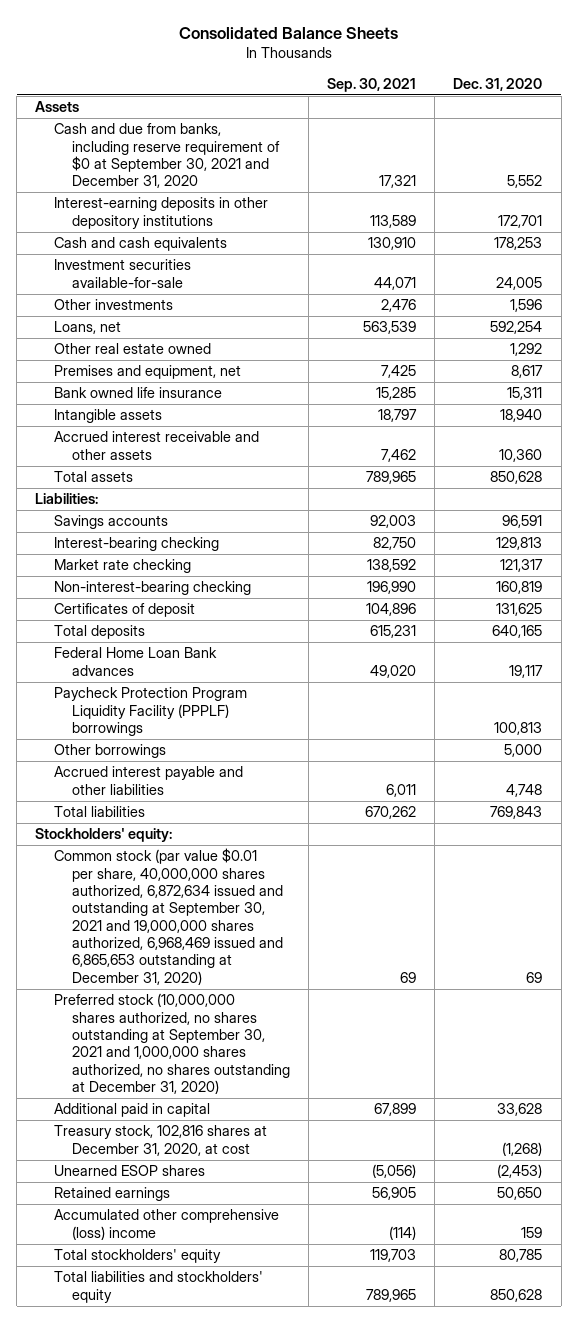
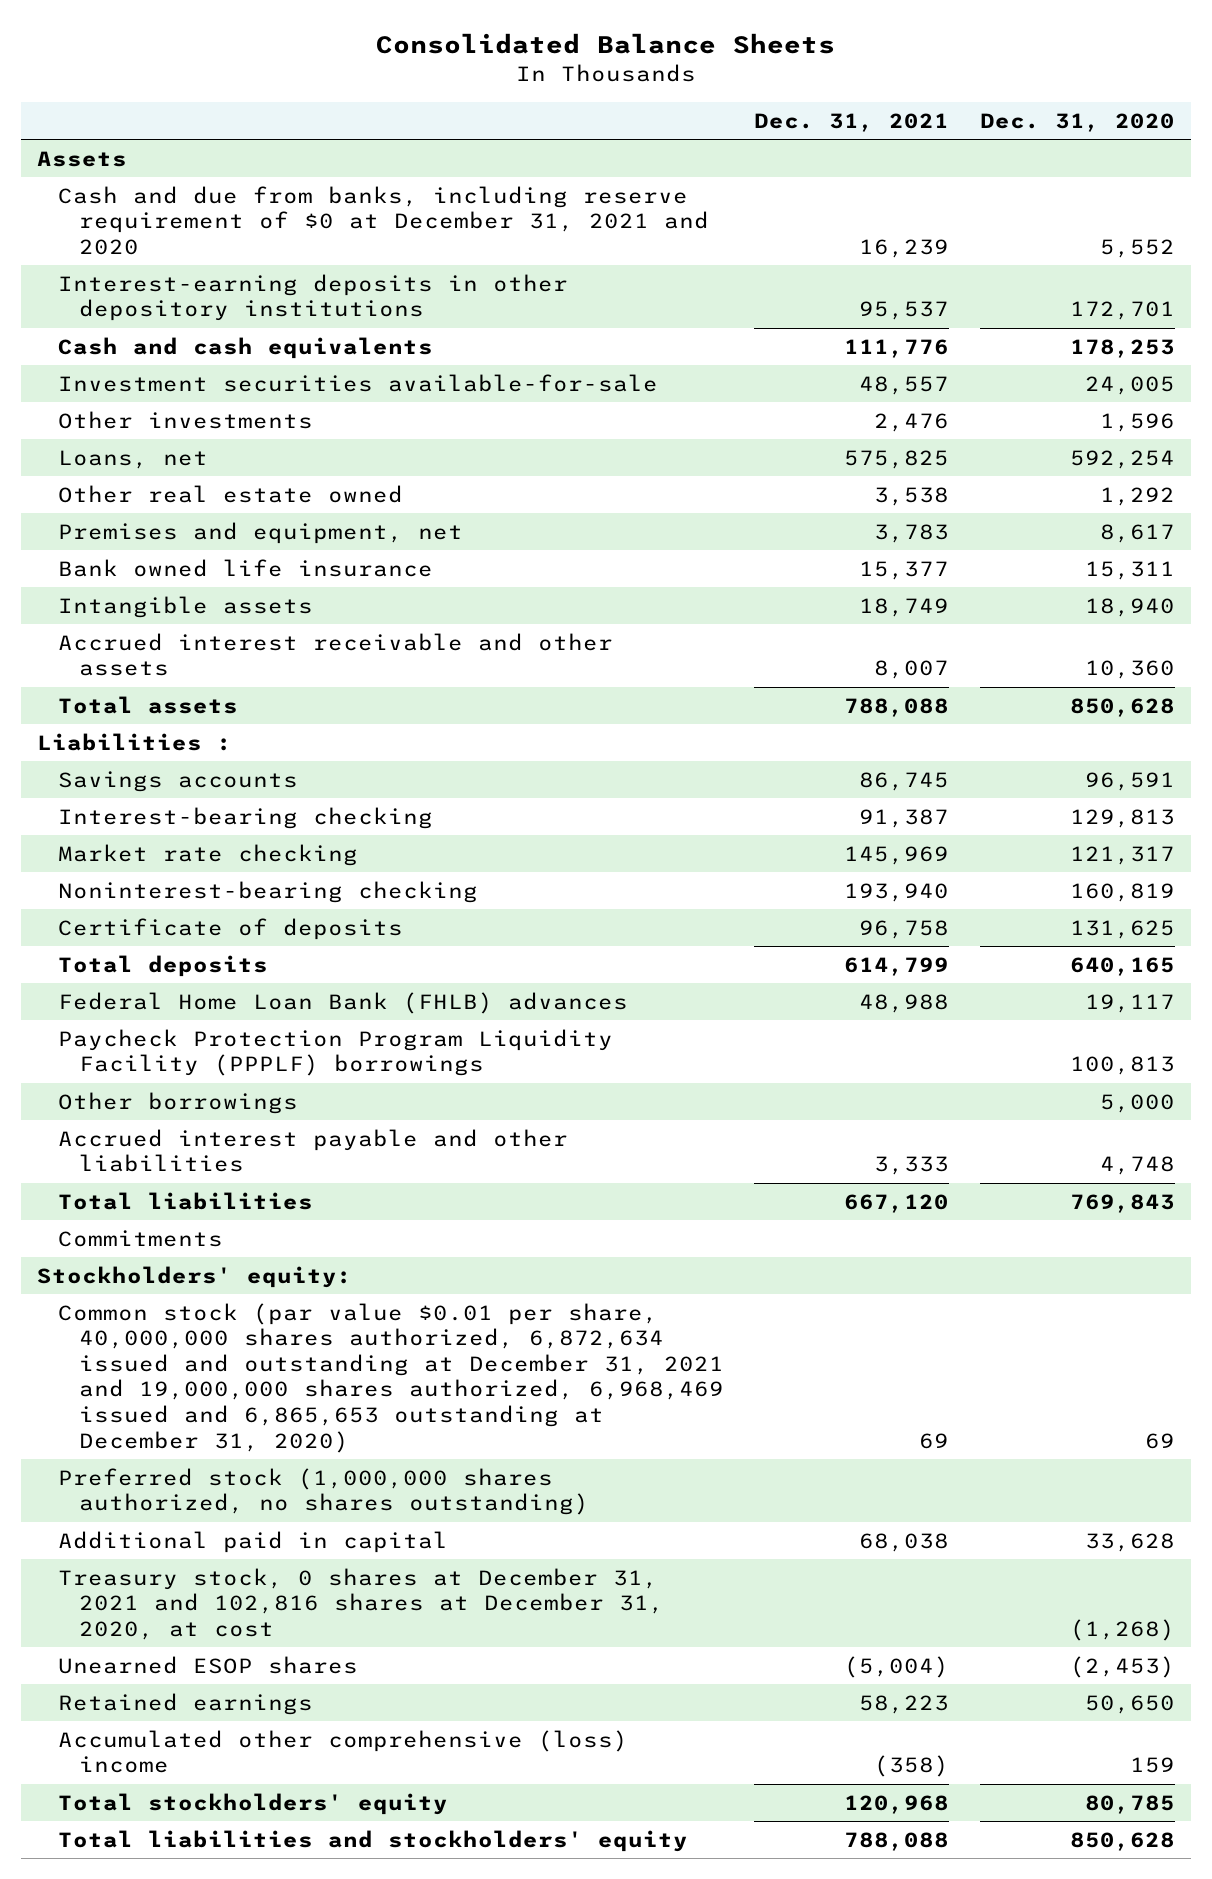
[327,77,417,92] Sep. 30, 2021 -> none
none -> [754,112,950,132] Dec. 31, 2021
[53,123,280,189] Cash and due from banks, including reserve requirement of $0 at September 30, 2021 and December 31, 2020 -> [57,185,709,255] Cash and due from banks, including reserve requirement of $0 at December 31, 2021 and 2020
[35,493,99,505] Liabilities: -> [36,732,232,751] Liabilities :
[53,581,251,596] Non-interest-bearing checking -> [57,880,478,903] Noninterest-bearing checking
[53,603,195,618] Certificates of deposit -> [57,917,403,940] Certificate of deposits
[53,647,217,676] Federal Home Loan Bank advances -> [57,991,628,1014] Federal Home Loan Bank (FHLB) advances
none -> [57,1229,223,1247] Commitments
[53,848,283,985] Common stock (par value $0.01 per share, 40,000,000 shares authorized, 6,872,634 issued and outstanding at September 30, 2021 and 19,000,000 shares authorized, 6,968,469 issued and 6,865,653 outstanding at December 31, 2020) -> [57,1302,724,1453] Common stock (par value $0.01 per share, 40,000,000 shares authorized, 6,872,634 issued and outstanding at December 31, 2021 and 19,000,000 shares authorized, 6,968,469 issued and 6,865,653 outstanding at December 31, 2020)
[53,993,290,1095] Preferred stock (10,000,000 shares authorized, no shares outstanding at September 30, 2021 and 1,000,000 shares authorized, no shares outstanding at December 31, 2020) -> [57,1467,589,1516] Preferred stock (1,000,000 shares authorized, no shares outstanding)
[53,1125,267,1156] Treasury stock, 102,816 shares at December 31, 2020, at cost -> [57,1567,664,1640] Treasury stock, 0 shares at December 31, 2021 and 102,816 shares at December 31, 2020, at cost

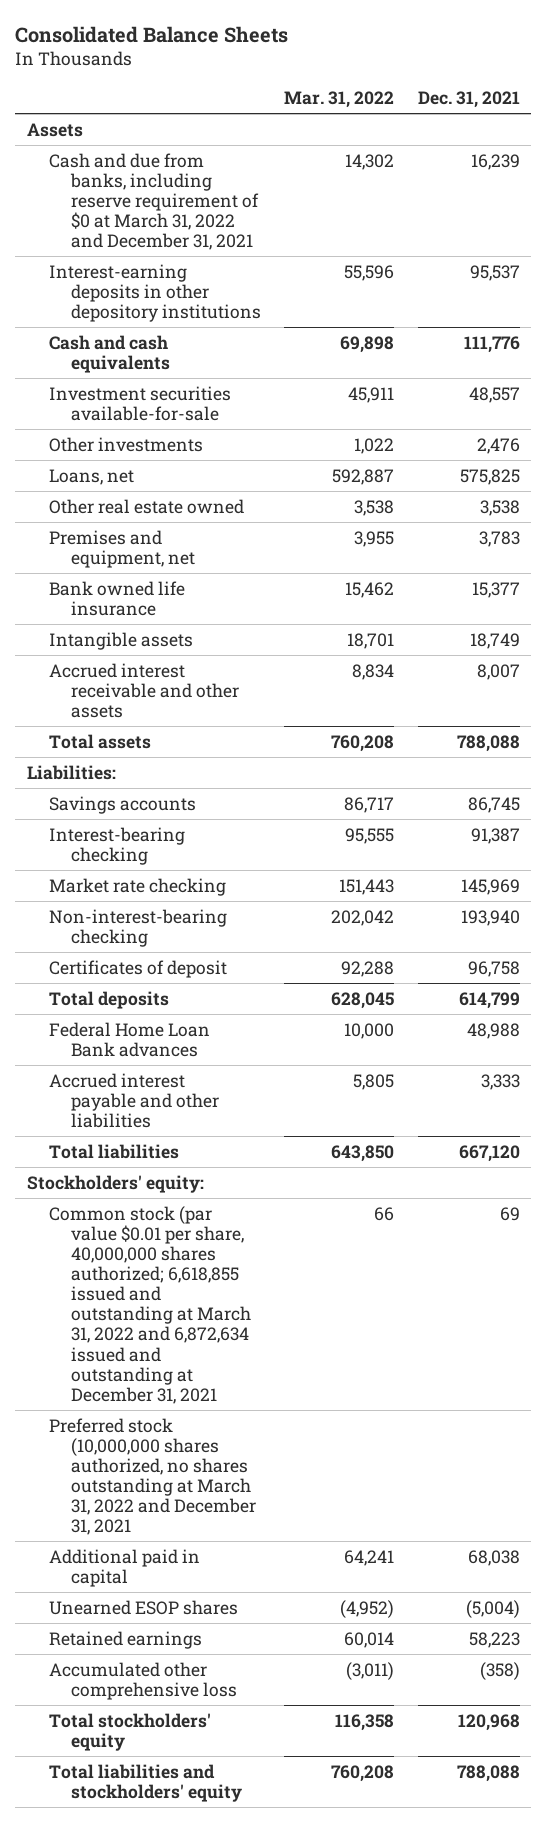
[980,112,1176,132] Dec. 31, 2020 -> none
none -> [284,90,395,108] Mar. 31, 2022
[57,185,709,255] Cash and due from banks, including reserve requirement of $0 at December 31, 2021 and 2020 -> [48,152,259,251] Cash and due from banks, including reserve requirement of $0 at March 31, 2022 and December 31, 2021
[36,732,232,751] Liabilities : -> [26,764,116,780] Liabilities:
[57,880,478,903] Noninterest-bearing checking -> [48,908,227,947] Non-interest-bearing checking
[57,917,403,940] Certificate of deposits -> [48,959,227,978] Certificates of deposit
[57,1028,613,1077] Paycheck Protection Program Liquidity Facility (PPPLF) borrowings -> none
[57,1091,298,1114] Other borrowings -> none
[57,991,628,1014] Federal Home Loan Bank (FHLB) advances -> [48,1021,210,1057] Federal Home Loan Bank advances
[57,1229,223,1247] Commitments -> none
[57,1302,724,1453] Common stock (par value $0.01 per share, 40,000,000 shares authorized, 6,872,634 issued and outstanding at December 31, 2021 and 19,000,000 shares authorized, 6,968,469 issued and 6,865,653 outstanding at December 31, 2020) -> [48,1205,251,1404] Common stock (par value $0.01 per share, 40,000,000 shares authorized; 6,618,855 issued and outstanding at March 31, 2022 and 6,872,634 issued and outstanding at December 31, 2021
[57,1467,589,1516] Preferred stock (1,000,000 shares authorized, no shares outstanding) -> [48,1417,256,1536] Preferred stock (10,000,000 shares authorized, no shares outstanding at March 31, 2022 and December 31, 2021
[57,1567,664,1640] Treasury stock, 0 shares at December 31, 2021 and 102,816 shares at December 31, 2020, at cost -> none
[57,1729,628,1774] Accumulated other comprehensive (loss) income -> [48,1661,237,1700] Accumulated other comprehensive loss

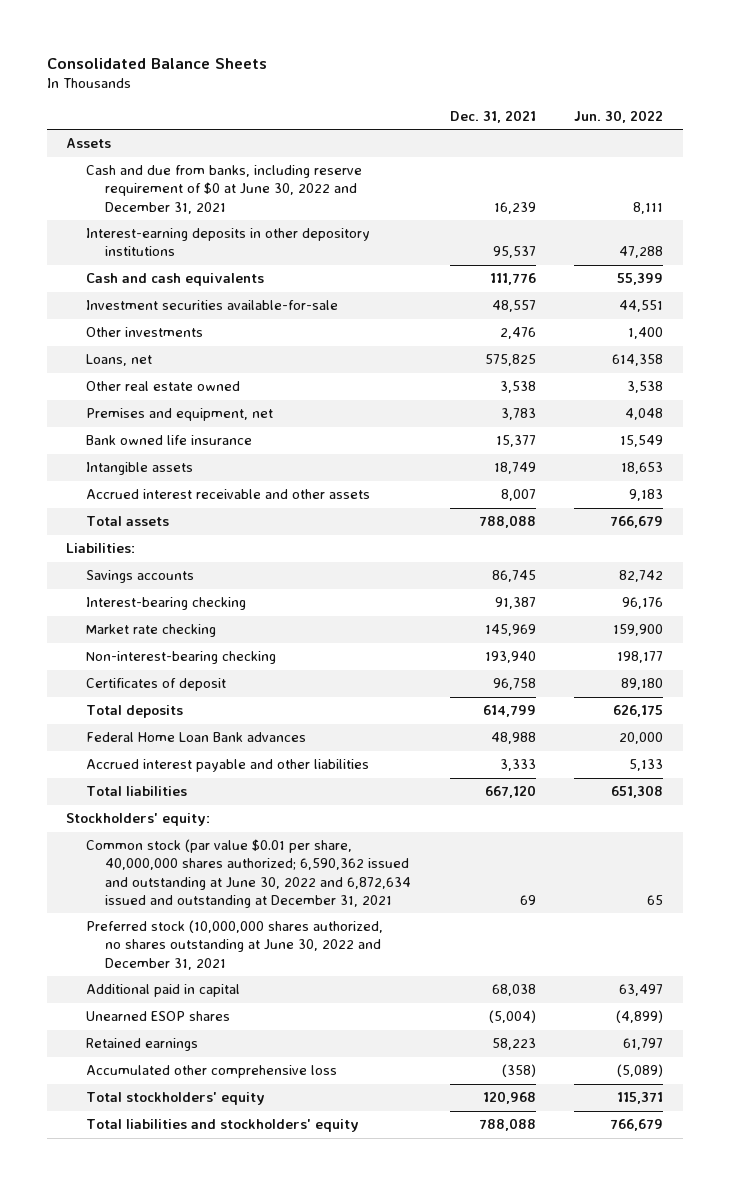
[284,90,395,108] Mar. 31, 2022 -> none
none -> [574,110,664,124] Jun. 30, 2022
[48,152,259,251] Cash and due from banks, including reserve requirement of $0 at March 31, 2022 and December 31, 2021 -> [85,165,362,214] Cash and due from banks, including reserve requirement of $0 at June 30, 2022 and December 31, 2021
[48,1205,251,1404] Common stock (par value $0.01 per share, 40,000,000 shares authorized; 6,618,855 issued and outstanding at March 31, 2022 and 6,872,634 issued and outstanding at December 31, 2021 -> [85,839,412,908] Common stock (par value $0.01 per share, 40,000,000 shares authorized; 6,590,362 issued and outstanding at June 30, 2022 and 6,872,634 issued and outstanding at December 31, 2021
[48,1417,256,1536] Preferred stock (10,000,000 shares authorized, no shares outstanding at March 31, 2022 and December 31, 2021 -> [85,920,383,970] Preferred stock (10,000,000 shares authorized, no shares outstanding at June 30, 2022 and December 31, 2021

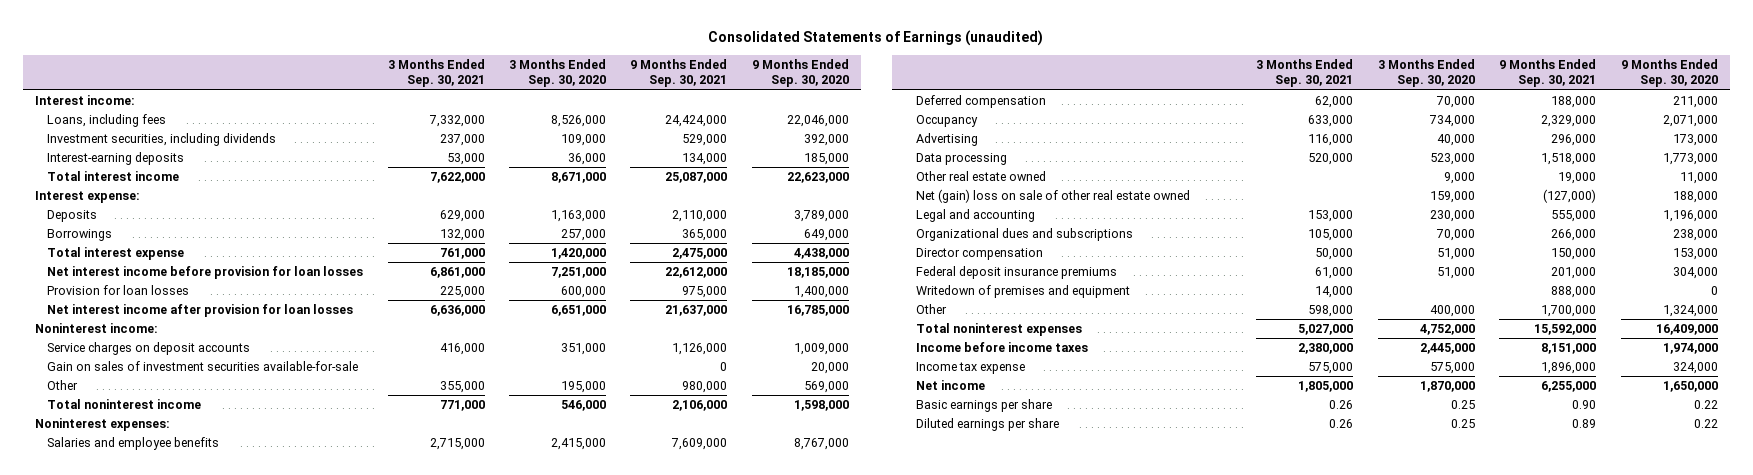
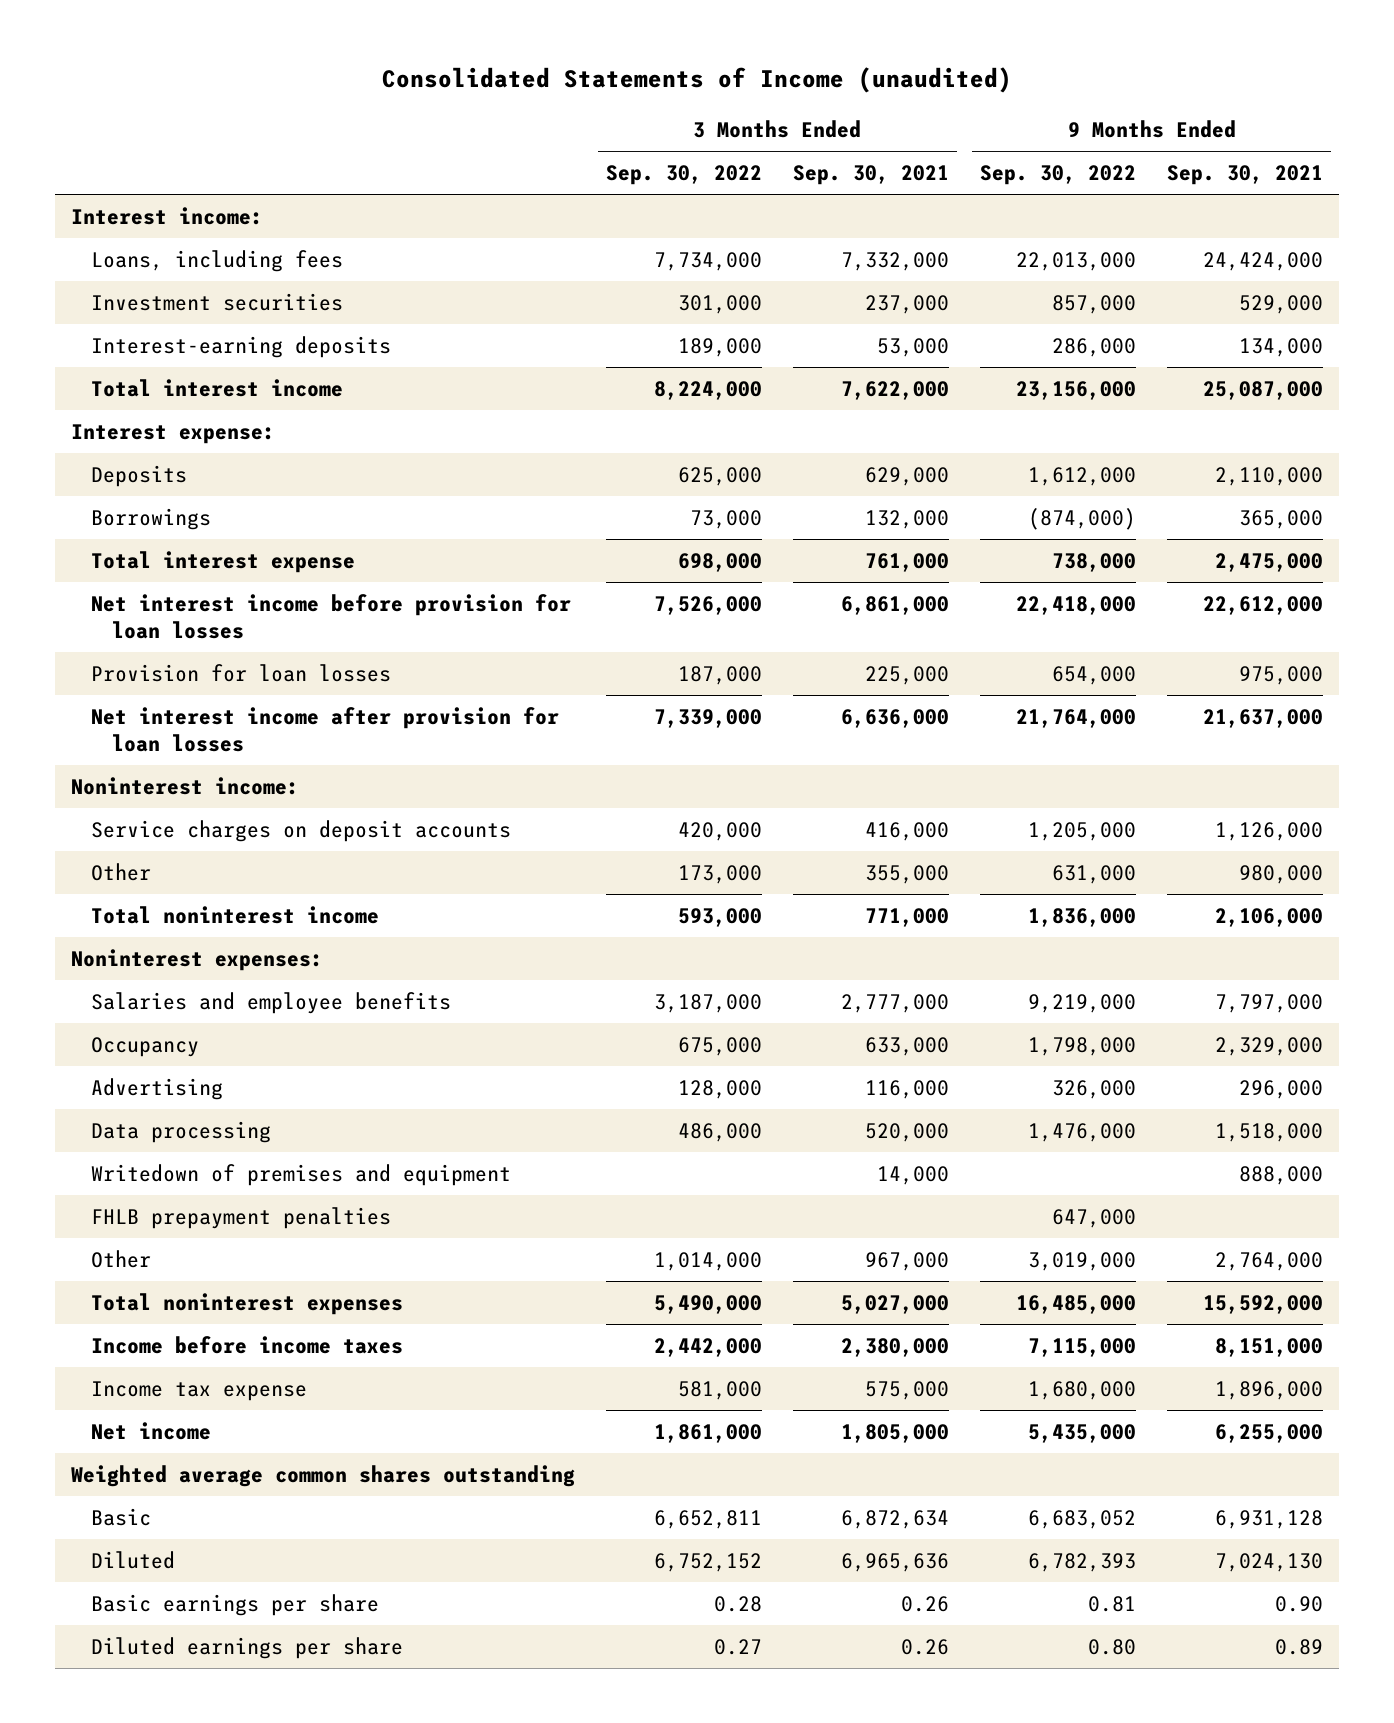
[708,30,1044,47] Consolidated Statements of Earnings (unaudited) -> [382,67,1013,94] Consolidated Statements of Income (unaudited)
[508,58,606,88] 3 Months Ended Sep. 30, 2020 -> none
[751,58,849,88] 9 Months Ended Sep. 30, 2020 -> none
none -> [605,164,762,185] Sep. 30, 2022
none -> [980,164,1137,185] Sep. 30, 2022
[47,133,277,147] Investment securities, including dividends -> [91,292,344,311] Investment securities
[47,361,359,372] Gain on sales of investment securities available-for-sale -> none
[915,95,1046,109] Deferred compensation -> none
[429,438,485,451] 2,715,000 -> [841,993,950,1013] 2,777,000
[671,438,728,451] 7,609,000 -> [1215,993,1324,1013] 7,797,000
[915,171,1046,182] Other real estate owned -> none
[915,189,1190,204] Net (gain) loss on sale of other real estate owned -> none
[915,209,1035,223] Legal and accounting -> none
[915,228,1133,242] Organizational dues and subscriptions -> none
[915,248,1043,261] Director compensation -> none
[915,266,1117,280] Federal deposit insurance premiums -> none
none -> [91,1206,392,1229] FHLB prepayment penalties
[1308,305,1354,318] 598,000 -> [865,1251,950,1271] 967,000
[1541,305,1597,318] 1,700,000 -> [1215,1251,1324,1271] 2,764,000
none -> [70,1464,575,1487] Weighted average common shares outstanding
none -> [91,1507,152,1526] Basic
none -> [91,1550,176,1569] Diluted

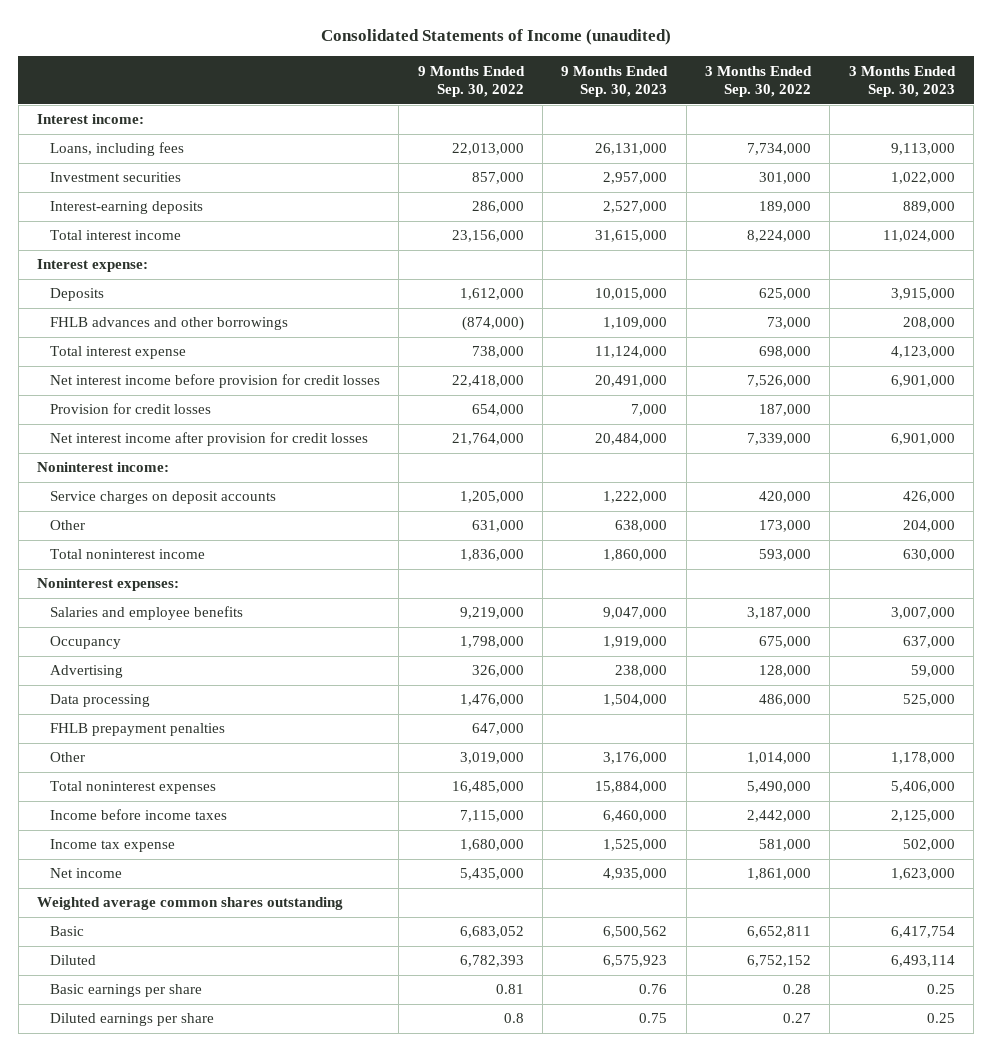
[793,164,950,185] Sep. 30, 2021 -> none
[1167,164,1324,185] Sep. 30, 2021 -> none
none -> [561,65,669,98] 9 Months Ended Sep. 30, 2023
none -> [848,65,956,98] 3 Months Ended Sep. 30, 2023
[91,507,212,530] Borrowings -> [50,317,289,331] FHLB advances and other borrowings
[91,593,572,639] Net interest income before provision for loan losses -> [50,374,381,389] Net interest income before provision for credit losses
[91,663,392,682] Provision for loan losses -> [50,403,212,415] Provision for credit losses
[91,706,560,752] Net interest income after provision for loan losses -> [50,432,369,447] Net interest income after provision for credit losses
[91,1163,512,1186] Writedown of premises and equipment -> none
[1088,1638,1137,1655] 0.80 -> [503,1013,524,1024] 0.8

